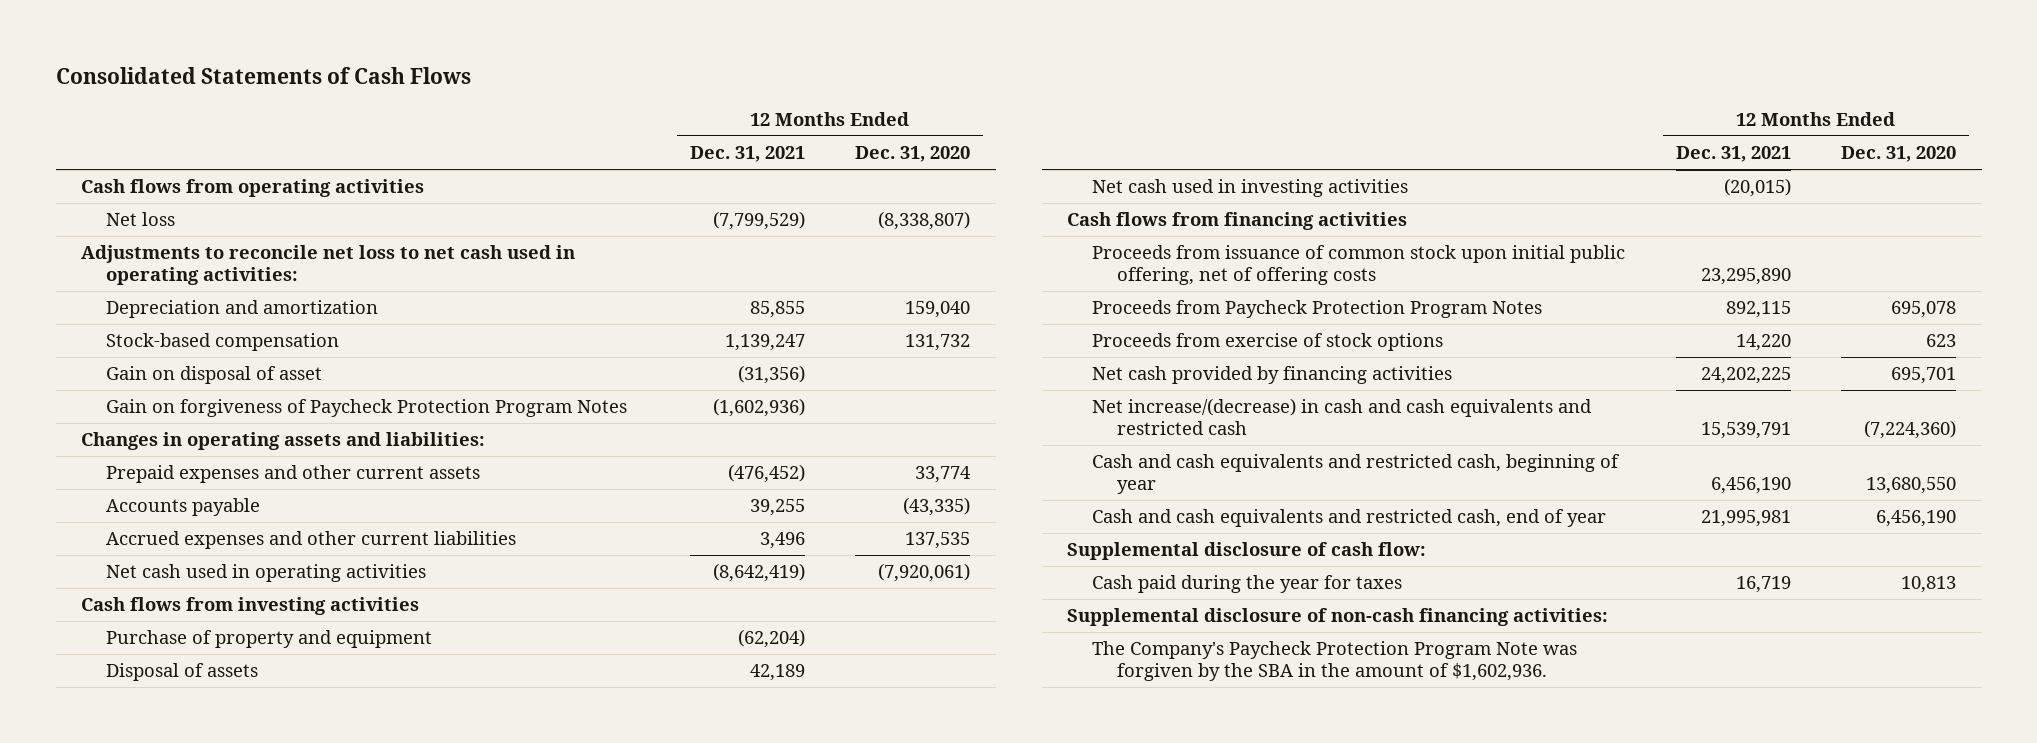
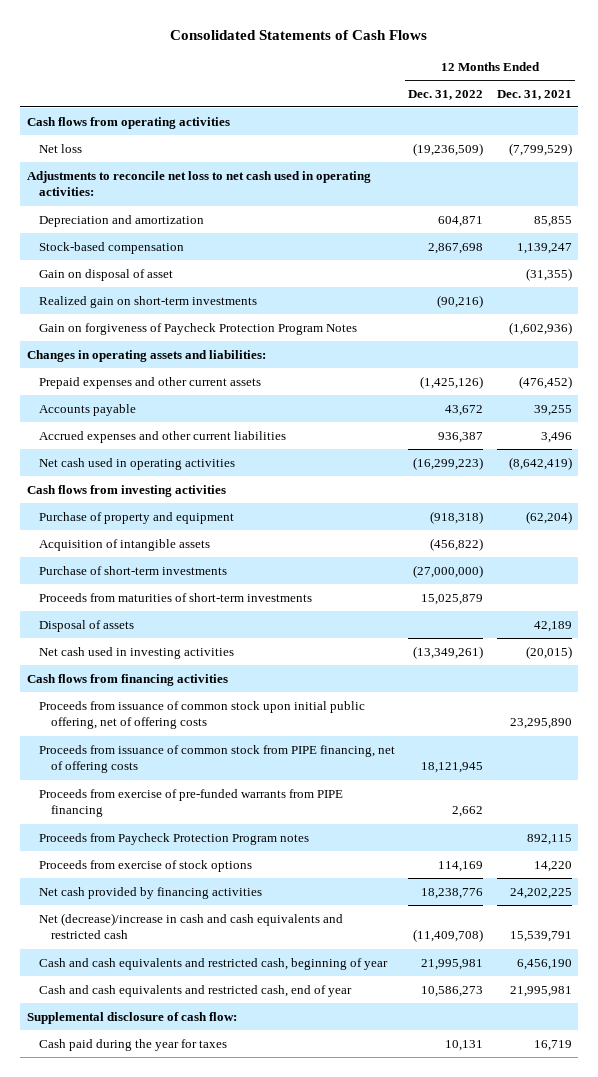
[855,145,971,162] Dec. 31, 2020 -> none
none -> [408,89,484,100] Dec. 31, 2022
[737,365,805,385] (31,356) -> [525,267,572,281] (31,355)
none -> [38,295,257,308] Realized gain on short-term investments
none -> [38,538,210,551] Acquisition of intangible assets
none -> [38,565,227,575] Purchase of short-term investments
none -> [38,592,312,602] Proceeds from maturities of short-term investments
none -> [38,744,395,774] Proceeds from issuance of common stock from PIPE financing, net of offering costs
none -> [38,788,343,818] Proceeds from exercise of pre-funded warrants from PIPE financing
[1091,300,1542,319] Proceeds from Paycheck Protection Program Notes -> [38,832,309,845] Proceeds from Paycheck Protection Program notes
[1091,398,1592,436] Net increase/(decrease) in cash and cash equivalents and restricted cash -> [38,912,343,940] Net (decrease)/increase in cash and cash equivalents and restricted cash
[1067,608,1609,627] Supplemental disclosure of non-cash financing activities: -> none
[1091,641,1577,682] The Company's Paycheck Protection Program Note was forgiven by the SBA in the amount of $1,602,936. -> none

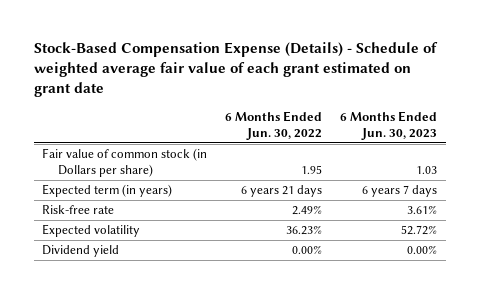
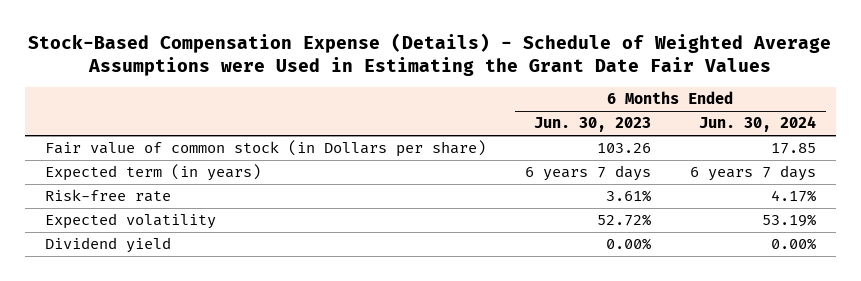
[33,42,438,98] Stock-Based Compensation Expense (Details) - Schedule of weighted average fair value of each grant estimated on grant date -> [28,32,832,76] Stock-Based Compensation Expense (Details) - Schedule of Weighted Average Assumptions were Used in Estimating the Grant Date Fair Values
[225,110,323,140] 6 Months Ended Jun. 30, 2022 -> none
none -> [699,116,817,133] Jun. 30, 2024
[415,166,437,175] 1.03 -> [596,143,651,154] 103.26

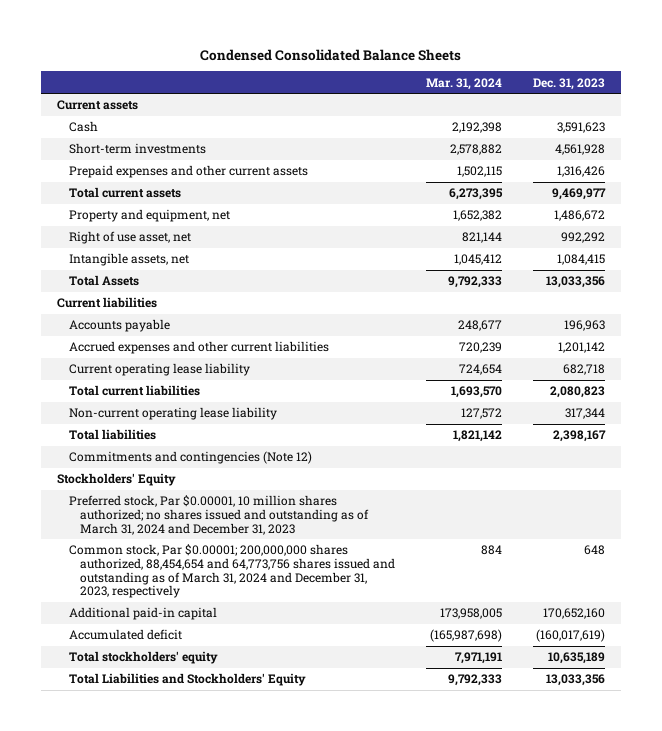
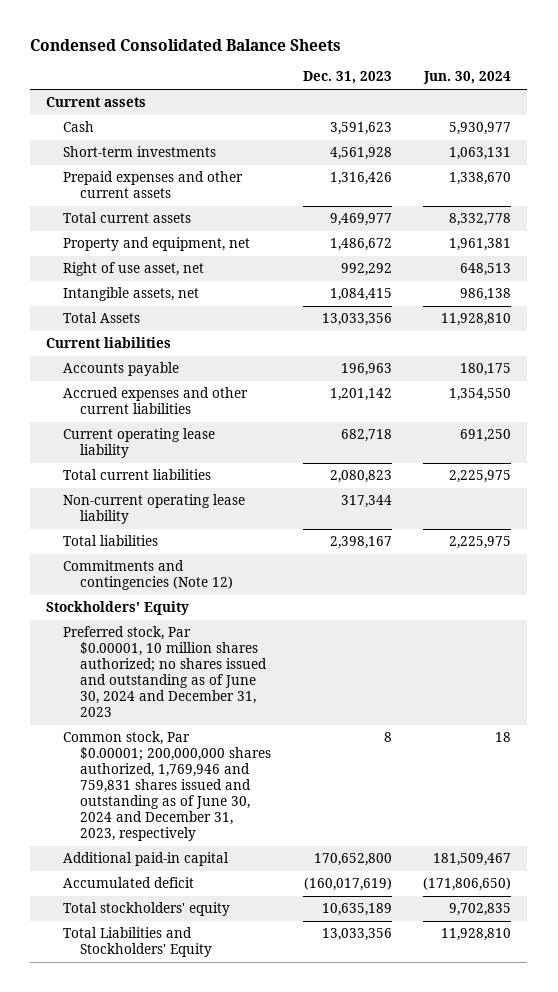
[426,77,503,90] Mar. 31, 2024 -> none
none -> [423,71,512,85] Jun. 30, 2024
[68,495,370,535] Preferred stock, Par $0.00001, 10 million shares authorized; no shares issued and outstanding as of March 31, 2024 and December 31, 2023 -> [63,626,268,717] Preferred stock, Par $0.00001, 10 million shares authorized; no shares issued and outstanding as of June 30, 2024 and December 31, 2023
[68,544,396,599] Common stock, Par $0.00001; 200,000,000 shares authorized, 88,454,654 and 64,773,756 shares issued and outstanding as of March 31, 2024 and December 31, 2023, respectively -> [63,731,272,841] Common stock, Par $0.00001; 200,000,000 shares authorized, 1,769,946 and 759,831 shares issued and outstanding as of June 30, 2024 and December 31, 2023, respectively
[584,545,606,556] 648 -> [383,732,392,743] 8
[543,608,606,620] 170,652,160 -> [313,853,392,867] 170,652,800

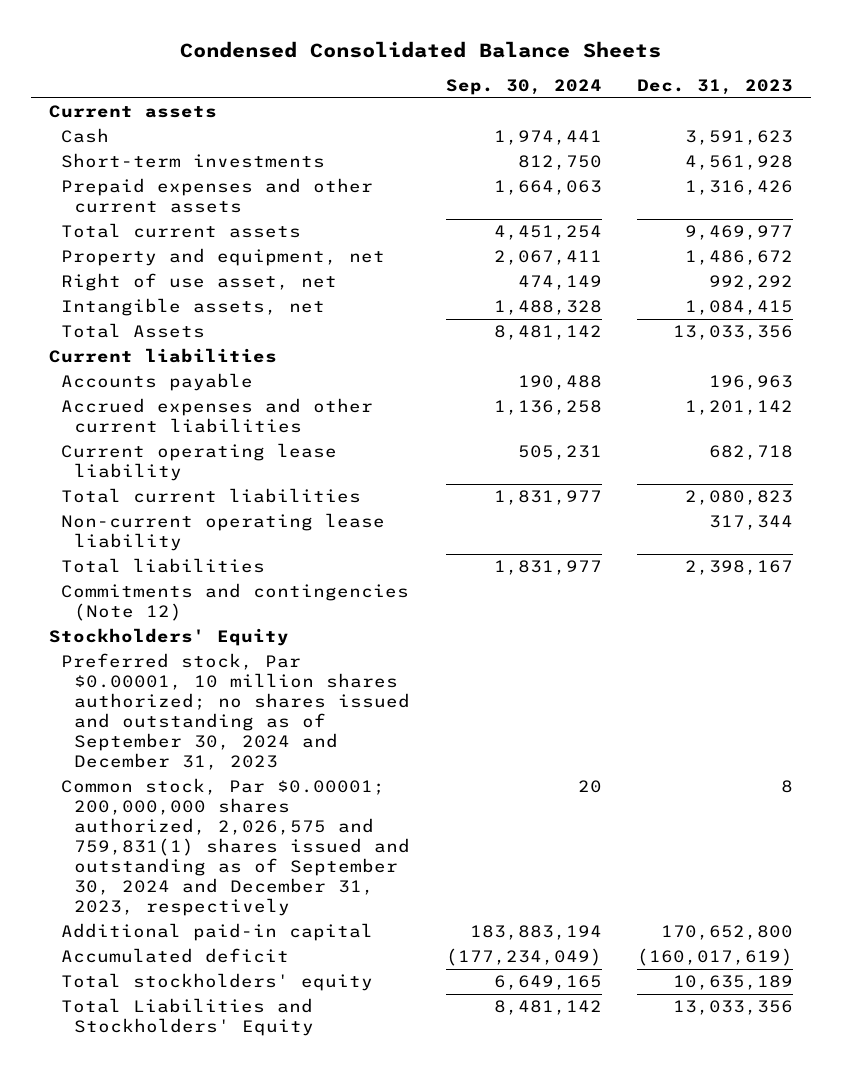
[423,71,512,85] Jun. 30, 2024 -> none
none -> [445,79,602,96] Sep. 30, 2024
[63,626,268,717] Preferred stock, Par $0.00001, 10 million shares authorized; no shares issued and outstanding as of June 30, 2024 and December 31, 2023 -> [61,653,411,770] Preferred stock, Par $0.00001, 10 million shares authorized; no shares issued and outstanding as of September 30, 2024 and December 31, 2023
[63,731,272,841] Common stock, Par $0.00001; 200,000,000 shares authorized, 1,769,946 and 759,831 shares issued and outstanding as of June 30, 2024 and December 31, 2023, respectively -> [61,778,411,916] Common stock, Par $0.00001; 200,000,000 shares authorized, 2,026,575 and 759,831(1) shares issued and outstanding as of September 30, 2024 and December 31, 2023, respectively

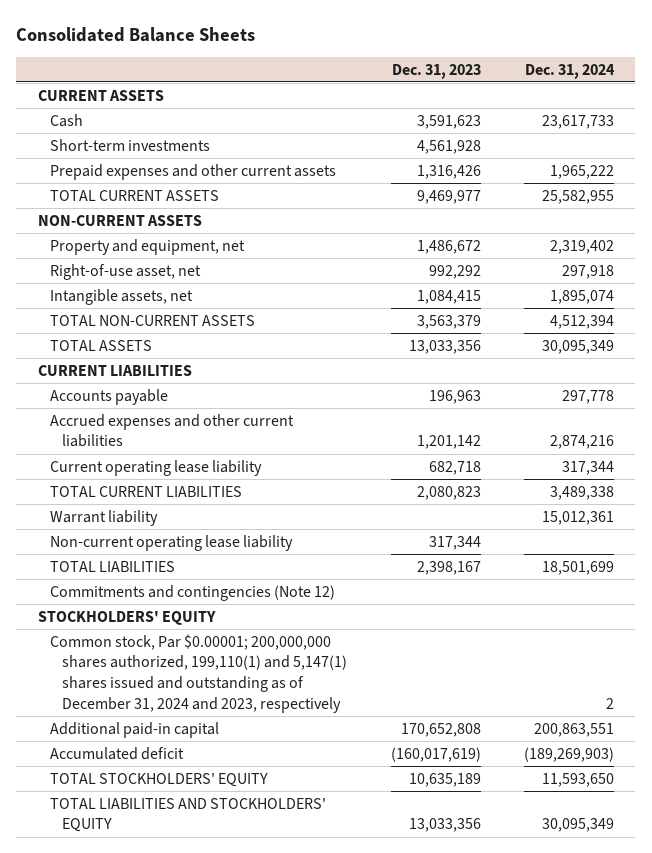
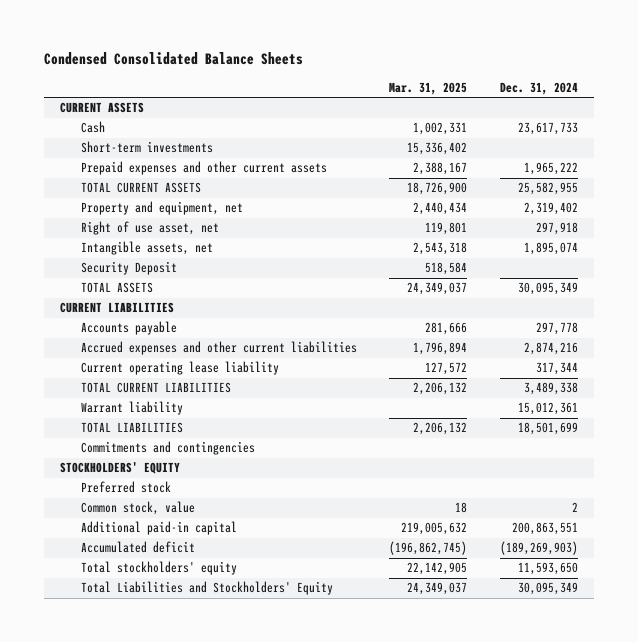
[16,26,256,42] Consolidated Balance Sheets -> [44,52,304,66] Condensed Consolidated Balance Sheets
[391,63,481,79] Dec. 31, 2023 -> none
none -> [389,81,468,95] Mar. 31, 2025
[37,214,202,226] NON-CURRENT ASSETS -> none
[50,263,202,280] Right-of-use asset, net -> [80,221,219,236] Right of use asset, net
[50,314,256,326] TOTAL NON-CURRENT ASSETS -> none
none -> [80,261,177,276] Security Deposit
[50,534,294,551] Non-current operating lease liability -> none
[50,584,336,601] Commitments and contingencies (Note 12) -> [80,441,255,456] Commitments and contingencies
none -> [80,481,171,494] Preferred stock
[50,633,348,713] Common stock, Par $0.00001; 200,000,000 shares authorized, 199,110(1) and 5,147(1) shares issued and outstanding as of December 31, 2024 and 2023, respectively -> [80,501,195,516] Common stock, value
[50,772,269,787] TOTAL STOCKHOLDERS' EQUITY -> [80,561,237,576] Total stockholders' equity
[50,797,327,833] TOTAL LIABILITIES AND STOCKHOLDERS' EQUITY -> [80,581,333,596] Total Liabilities and Stockholders' Equity

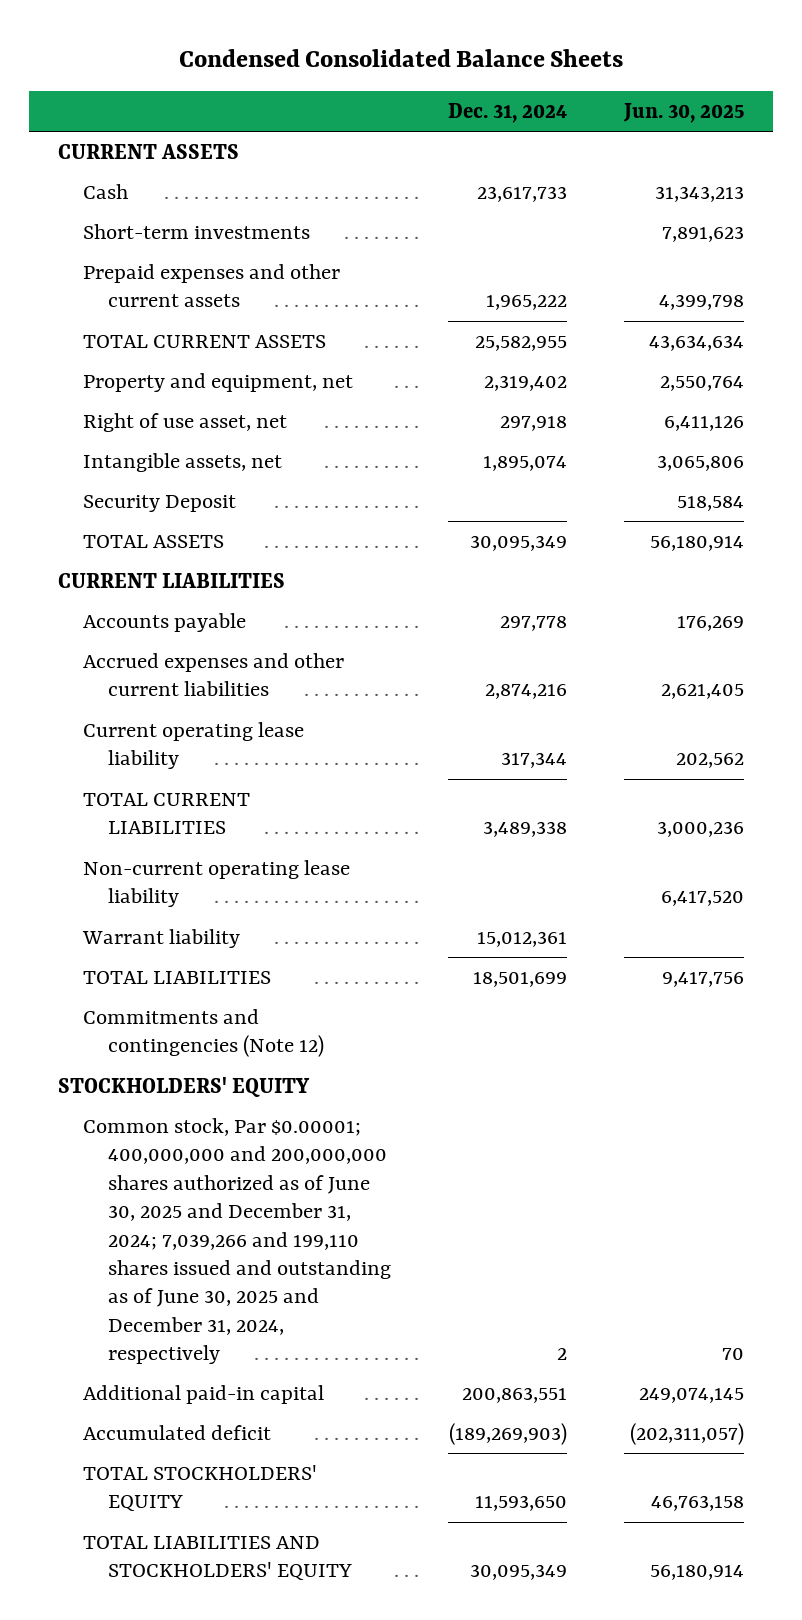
[389,81,468,95] Mar. 31, 2025 -> none
none -> [623,102,745,123] Jun. 30, 2025
none -> [82,860,350,908] Non-current operating lease liability
[80,441,255,456] Commitments and contingencies -> [82,1009,324,1058] Commitments and contingencies (Note 12)
[80,481,171,494] Preferred stock -> none
[80,501,195,516] Common stock, value -> [82,1118,391,1364] Common stock, Par $0.00001; 400,000,000 and 200,000,000 shares authorized as of June 30, 2025 and December 31, 2024; 7,039,266 and 199,110 shares issued and outstanding as of June 30, 2025 and December 31, 2024, respectively
[80,561,237,576] Total stockholders' equity -> [82,1465,317,1512] TOTAL STOCKHOLDERS' EQUITY
[80,581,333,596] Total Liabilities and Stockholders' Equity -> [82,1536,352,1581] TOTAL LIABILITIES AND STOCKHOLDERS' EQUITY

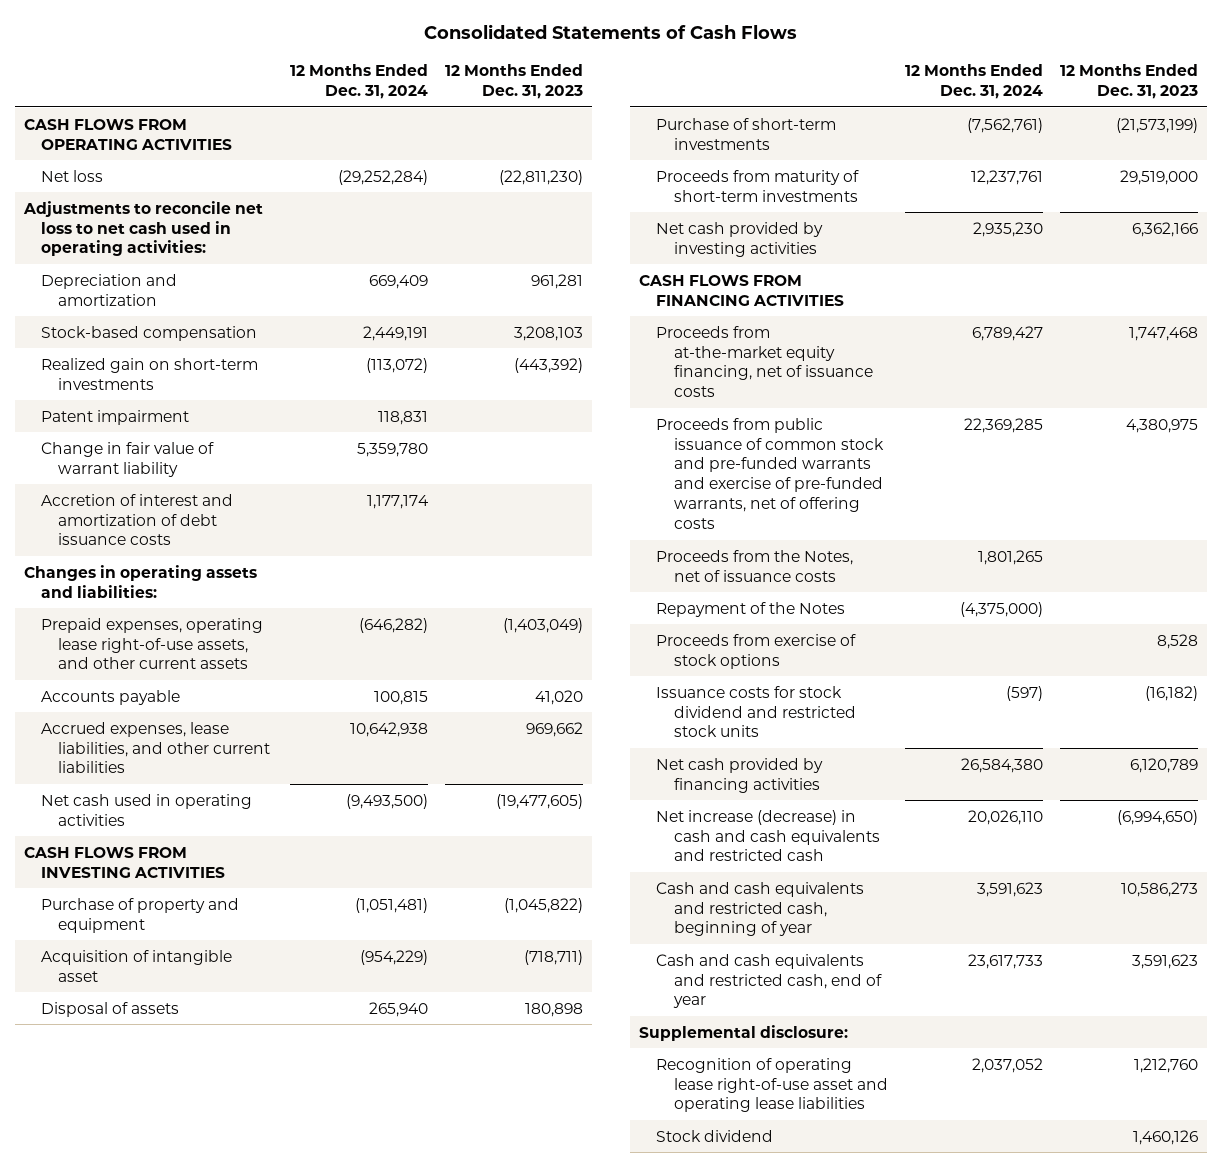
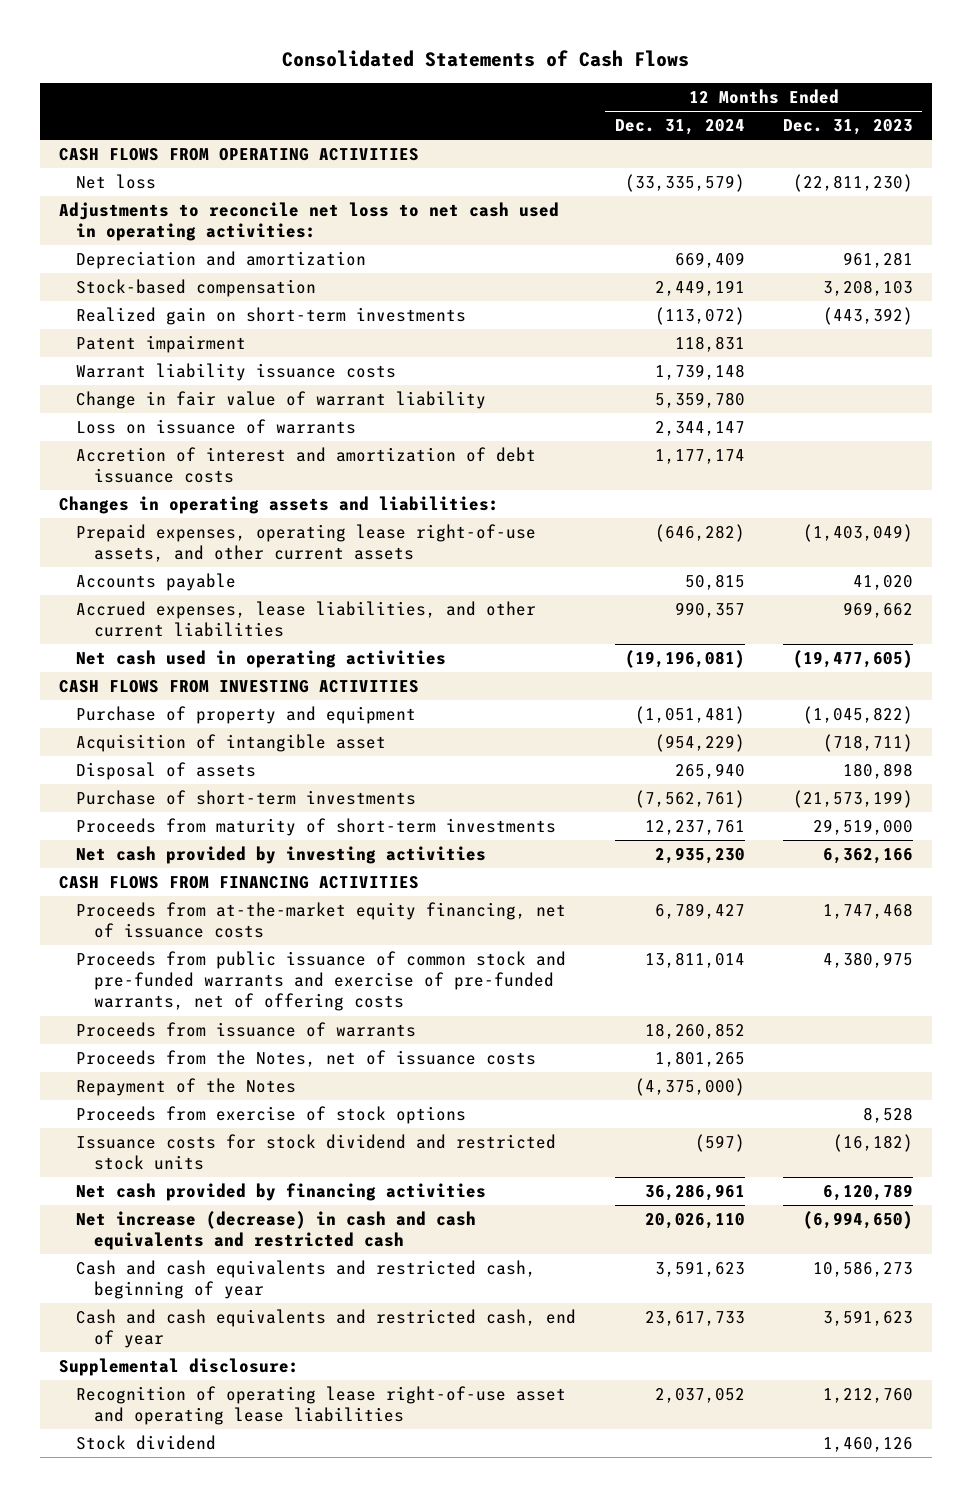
[337,169,428,185] (29,252,284) -> [624,174,745,193] (33,335,579)
none -> [76,363,397,382] Warrant liability issuance costs
none -> [76,419,357,435] Loss on issuance of warrants
[373,690,428,705] 100,815 -> [684,574,745,591] 50,815
[349,721,428,737] 10,642,938 -> [674,602,745,619] 990,357
[345,793,428,809] (9,493,500) -> [624,650,745,669] (19,196,081)
[963,417,1043,433] 22,369,285 -> [644,952,745,969] 13,811,014
none -> [76,1022,417,1038] Proceeds from issuance of warrants
[960,757,1043,773] 26,584,380 -> [644,1184,745,1202] 36,286,961

